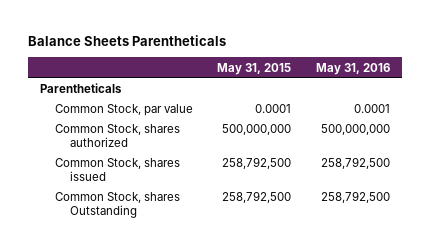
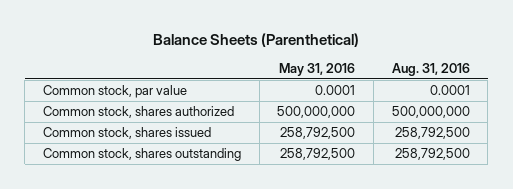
[28,34,227,46] Balance Sheets Parentheticals -> [153,33,360,48] Balance Sheets (Parenthetical)
[217,62,292,75] May 31, 2015 -> none
none -> [391,63,470,77] Aug. 31, 2016
[40,83,123,94] Parentheticals -> none
[55,104,194,117] Common Stock, par value -> [43,85,188,99] Common stock, par value
[55,124,181,147] Common Stock, shares authorized -> [43,106,235,119] Common stock, shares authorized
[55,158,181,181] Common Stock, shares issued -> [43,127,212,140] Common stock, shares issued
[55,192,181,218] Common Stock, shares Outstanding -> [43,148,242,162] Common stock, shares outstanding

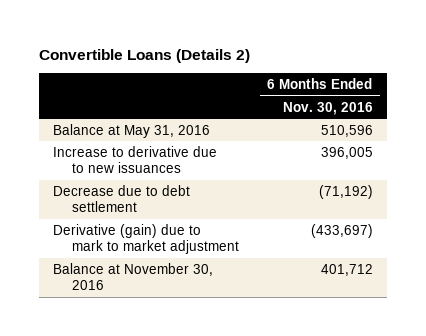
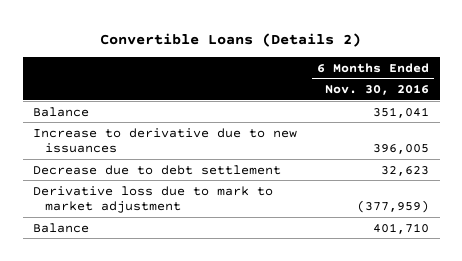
[53,123,211,138] Balance at May 31, 2016 -> [32,106,89,117] Balance
[320,124,373,137] 510,596 -> [373,106,430,118] 351,041
[318,184,373,199] (71,192) -> [381,165,430,176] 32,623
[53,223,240,255] Derivative (gain) due to mark to market adjustment -> [32,185,273,214] Derivative loss due to mark to market adjustment
[310,223,373,238] (433,697) -> [357,200,430,214] (377,959)
[53,262,214,291] Balance at November 30, 2016 -> [32,222,89,233] Balance
[320,263,373,276] 401,712 -> [373,222,430,234] 401,710

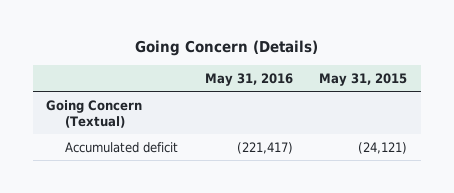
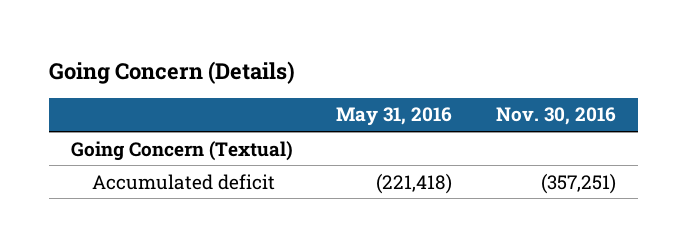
[319,72,408,86] May 31, 2015 -> none
none -> [496,107,617,126] Nov. 30, 2016
[236,141,293,154] (221,417) -> [376,172,453,194] (221,418)

